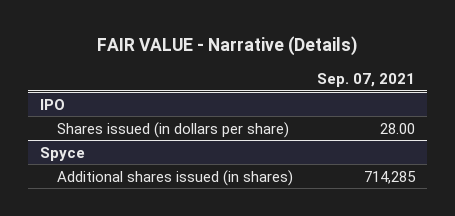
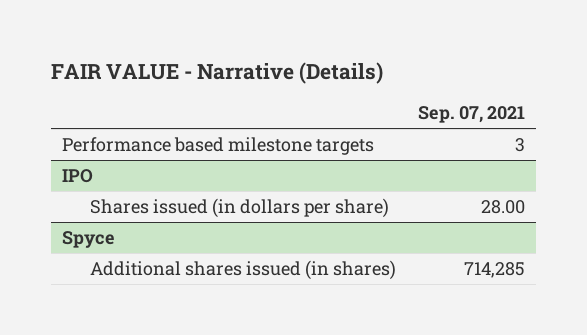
none -> [62,136,375,155] Performance based milestone targets

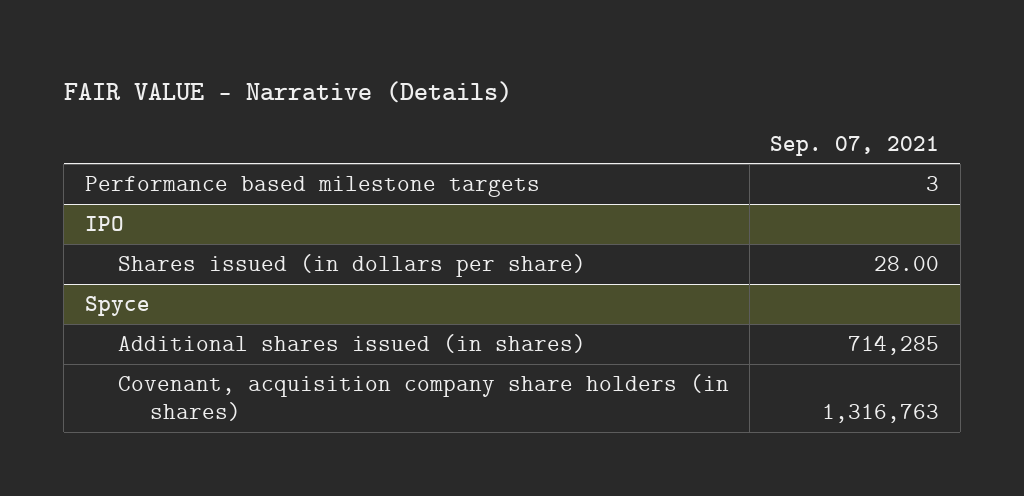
none -> [117,374,729,422] Covenant, acquisition company share holders (in shares)

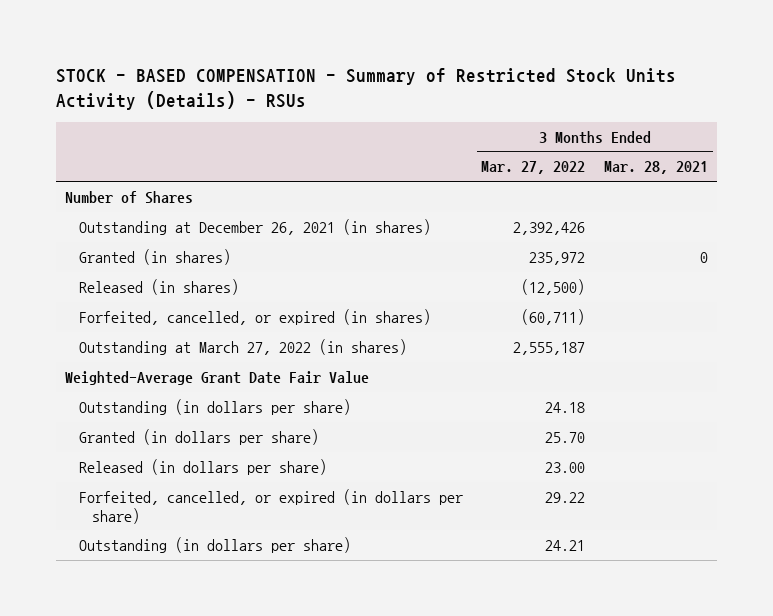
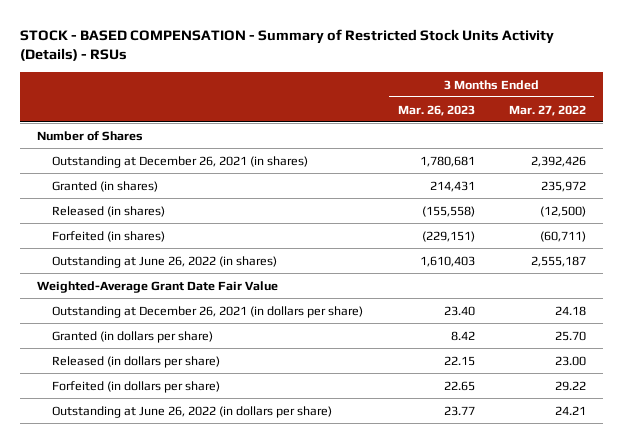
[603,161,708,175] Mar. 28, 2021 -> none
none -> [397,104,475,116] Mar. 26, 2023
[78,308,431,325] Forfeited, cancelled, or expired (in shares) -> [52,230,166,242] Forfeited (in shares)
[78,338,407,355] Outstanding at March 27, 2022 (in shares) -> [52,255,278,268] Outstanding at June 26, 2022 (in shares)
[78,398,351,415] Outstanding (in dollars per share) -> [52,305,364,318] Outstanding at December 26, 2021 (in dollars per share)
[78,488,463,524] Forfeited, cancelled, or expired (in dollars per share) -> [52,380,221,393] Forfeited (in dollars per share)
[78,536,351,553] Outstanding (in dollars per share) -> [52,405,333,418] Outstanding at June 26, 2022 (in dollars per share)

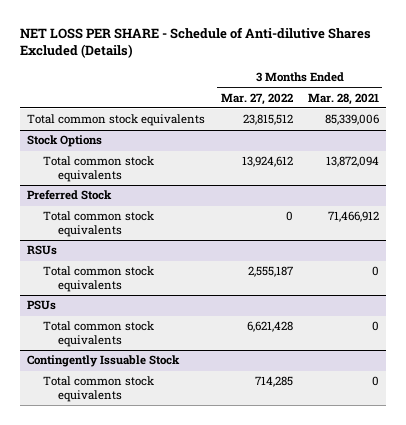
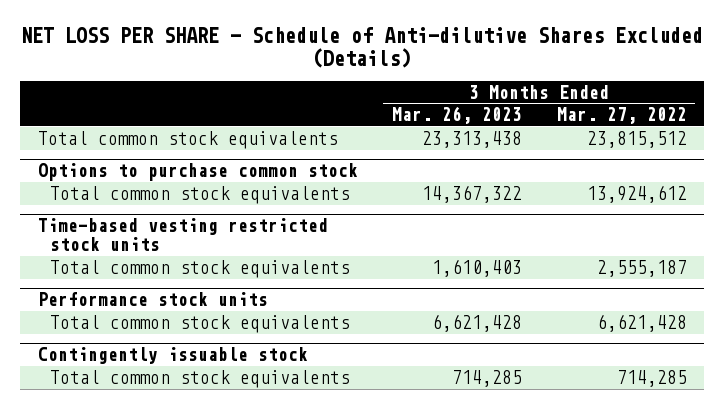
[307,92,379,105] Mar. 28, 2021 -> none
none -> [392,106,523,125] Mar. 26, 2023
[27,135,103,148] Stock Options -> [37,163,358,182] Options to purchase common stock
[27,190,113,201] Preferred Stock -> none
[42,211,154,237] Total common stock equivalents -> none
[27,245,58,256] RSUs -> [37,218,328,252] Time-based vesting restricted stock units
[27,300,57,311] PSUs -> [37,292,268,307] Performance stock units
[27,355,181,368] Contingently Issuable Stock -> [37,347,308,365] Contingently issuable stock

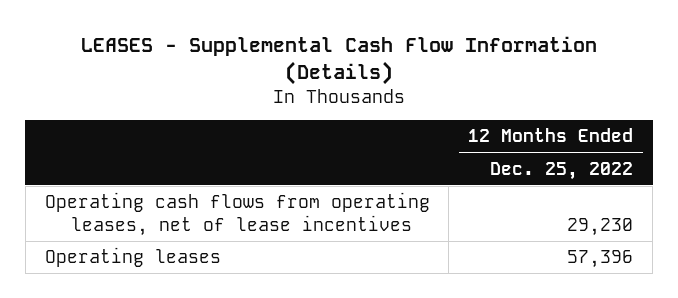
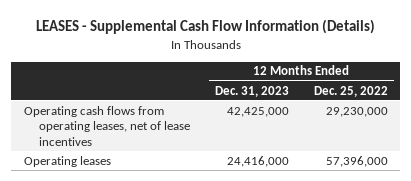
none -> [214,85,289,97] Dec. 31, 2023
[567,217,634,236] 29,230 -> [325,106,388,117] 29,230,000
[567,250,634,269] 57,396 -> [325,155,388,167] 57,396,000

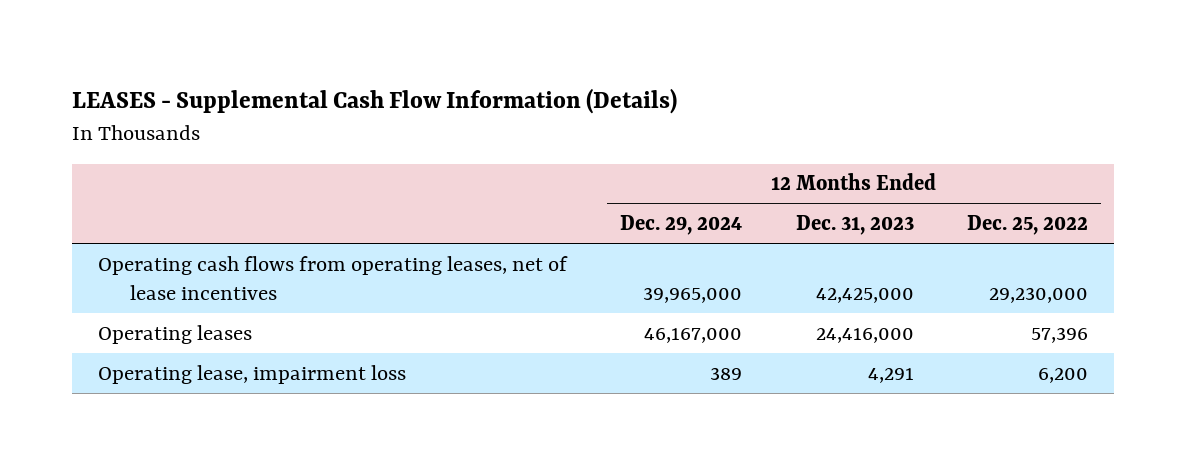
none -> [620,215,743,236] Dec. 29, 2024
[325,155,388,167] 57,396,000 -> [1030,326,1088,343] 57,396
none -> [98,364,407,384] Operating lease, impairment loss

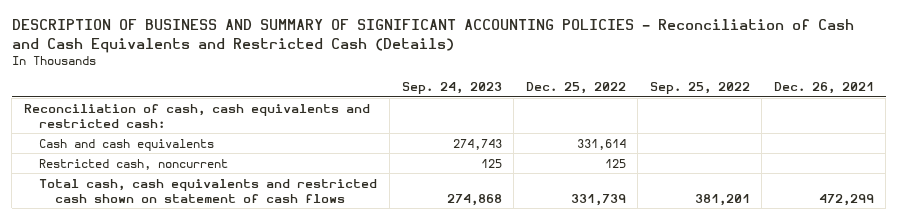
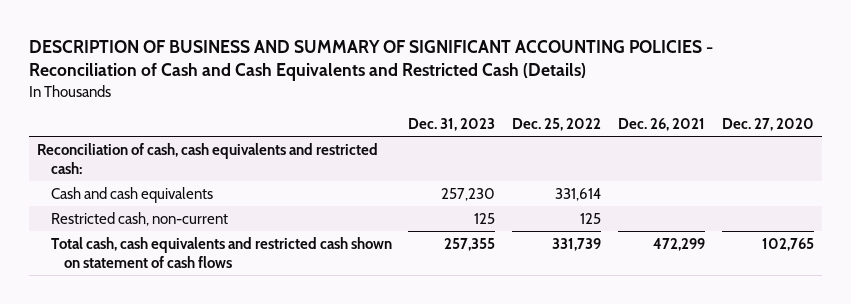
[401,82,502,95] Sep. 24, 2023 -> none
[649,82,750,95] Sep. 25, 2022 -> none
none -> [408,118,496,132] Dec. 31, 2023
none -> [721,118,814,132] Dec. 27, 2020
[39,158,229,170] Restricted cash, noncurrent -> [50,211,228,226] Restricted cash, non-current

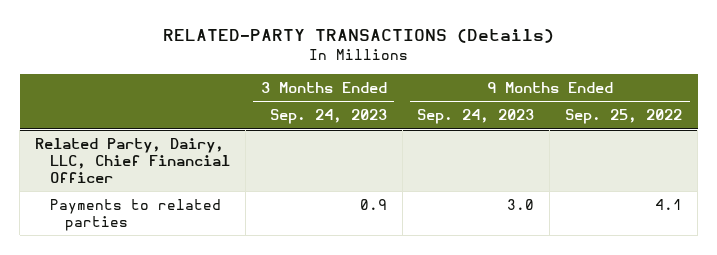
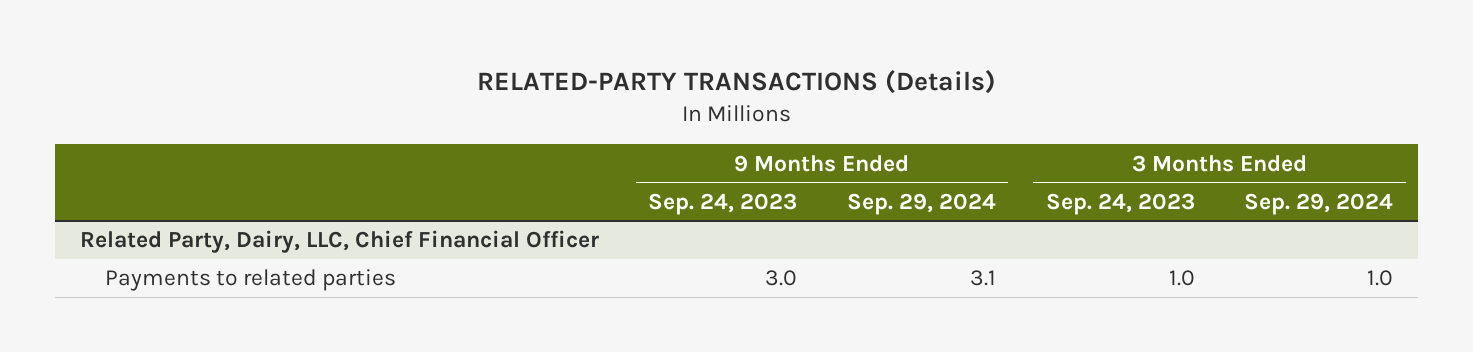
[565,109,683,125] Sep. 25, 2022 -> none
none -> [847,192,997,215] Sep. 29, 2024
none -> [1244,192,1394,215] Sep. 29, 2024
[359,198,387,210] 0.9 -> [1168,270,1195,287] 1.0

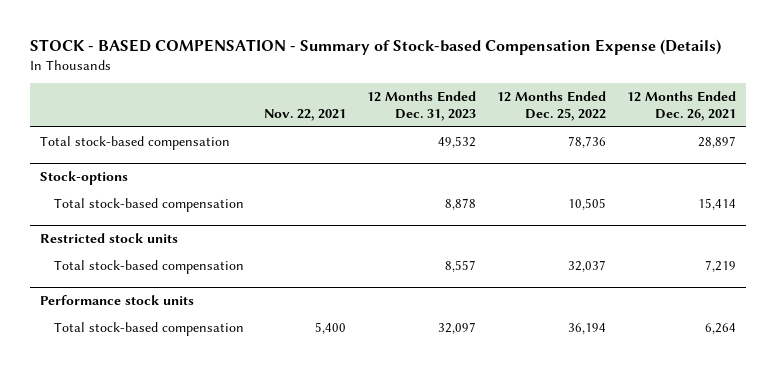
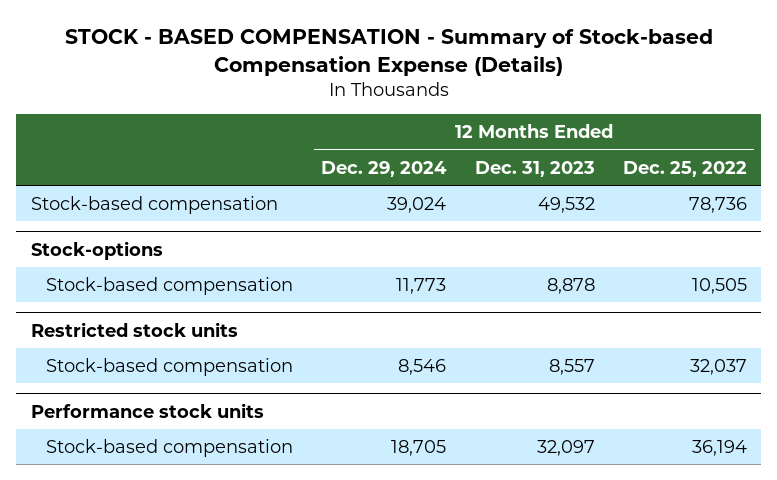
[264,109,347,122] Nov. 22, 2021 -> none
[626,91,736,122] 12 Months Ended Dec. 26, 2021 -> none
none -> [321,160,448,177] Dec. 29, 2024
[39,135,230,150] Total stock-based compensation -> [30,195,278,214] Stock-based compensation
[53,197,244,212] Total stock-based compensation -> [45,276,293,295] Stock-based compensation
[53,259,244,274] Total stock-based compensation -> [45,357,293,376] Stock-based compensation
[53,321,244,336] Total stock-based compensation -> [45,438,293,457] Stock-based compensation

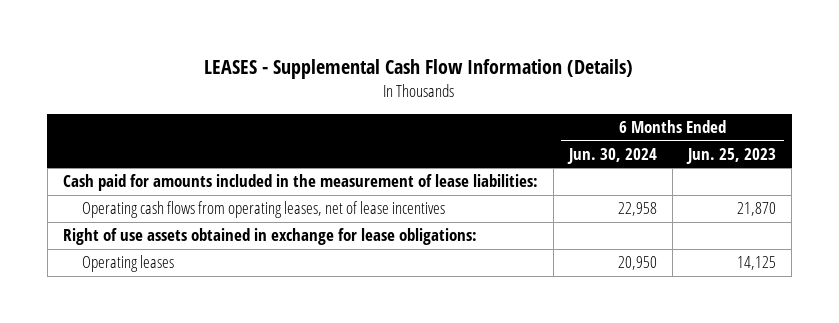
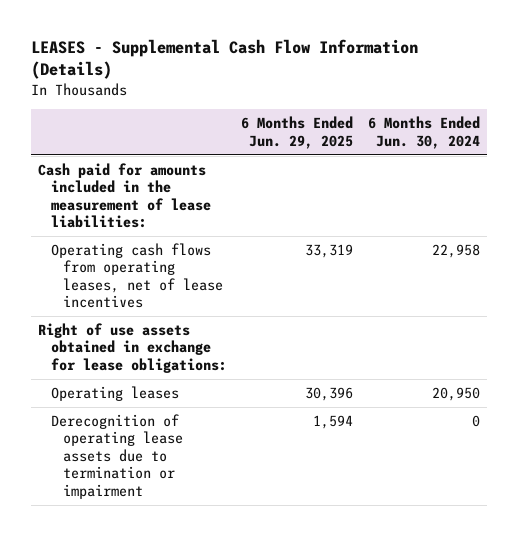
[686,147,777,164] Jun. 25, 2023 -> none
none -> [241,116,354,149] 6 Months Ended Jun. 29, 2025
none -> [50,414,183,499] Derecognition of operating lease assets due to termination or impairment

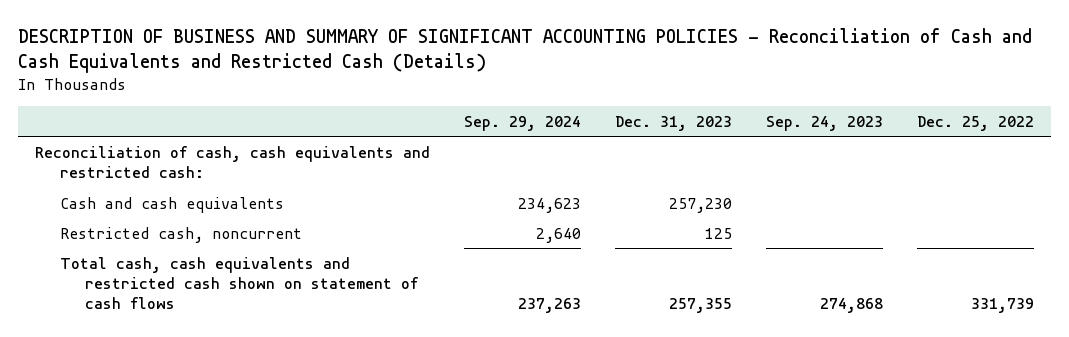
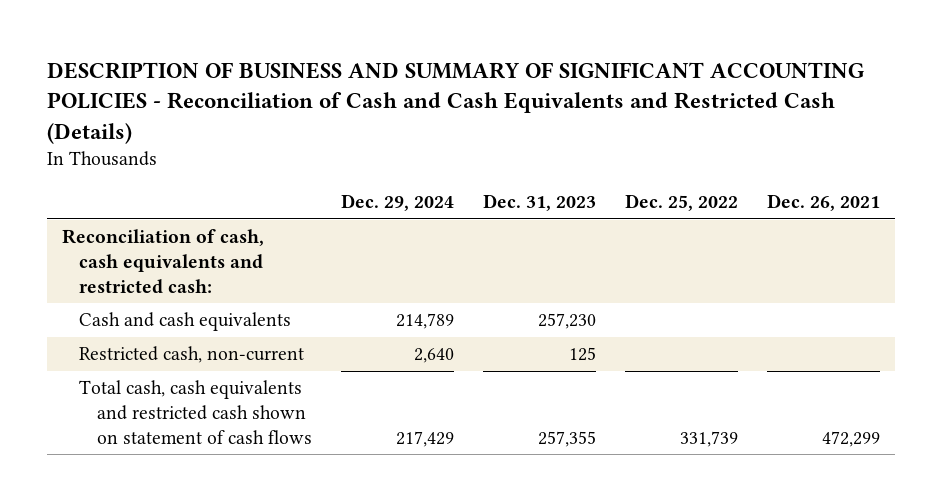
[464,115,582,131] Sep. 29, 2024 -> none
[765,115,883,131] Sep. 24, 2023 -> none
none -> [340,194,454,212] Dec. 29, 2024
none -> [767,194,881,212] Dec. 26, 2021
[60,226,303,243] Restricted cash, noncurrent -> [79,346,305,364] Restricted cash, non-current

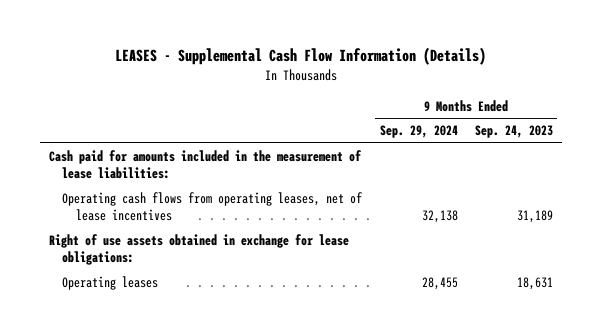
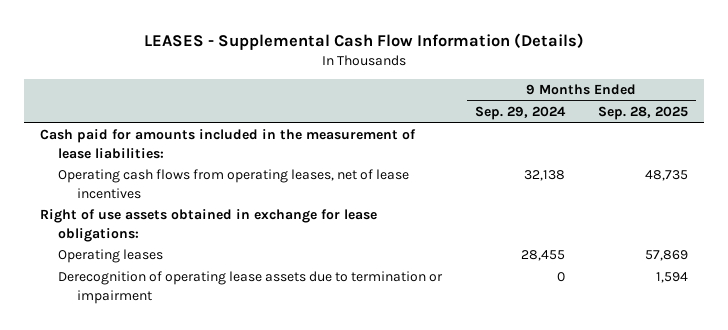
[474,125,553,139] Sep. 24, 2023 -> none
none -> [597,106,688,121] Sep. 28, 2025
none -> [58,271,444,304] Derecognition of operating lease assets due to termination or impairment

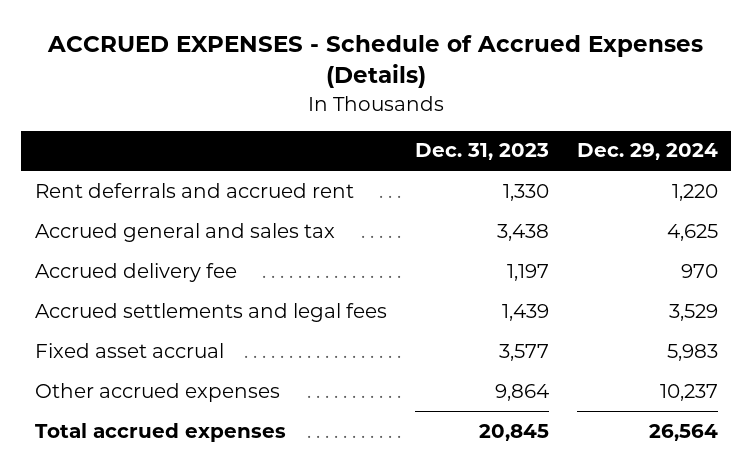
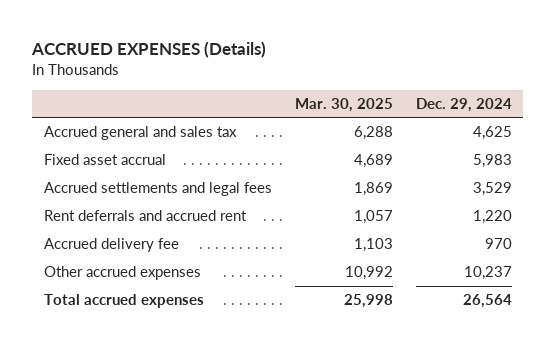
[47,35,704,89] ACCRUED EXPENSES - Schedule of Accrued Expenses (Details) -> [31,41,267,59] ACCRUED EXPENSES (Details)
[414,143,549,161] Dec. 31, 2023 -> none
none -> [294,97,393,112] Mar. 30, 2025
[34,302,387,322] Accrued settlements and legal fees -> [43,182,272,197] Accrued settlements and legal fees
[34,182,354,198] Rent deferrals and accrued rent -> [43,210,247,222] Rent deferrals and accrued rent
[34,262,237,282] Accrued delivery fee -> [43,238,179,253] Accrued delivery fee

